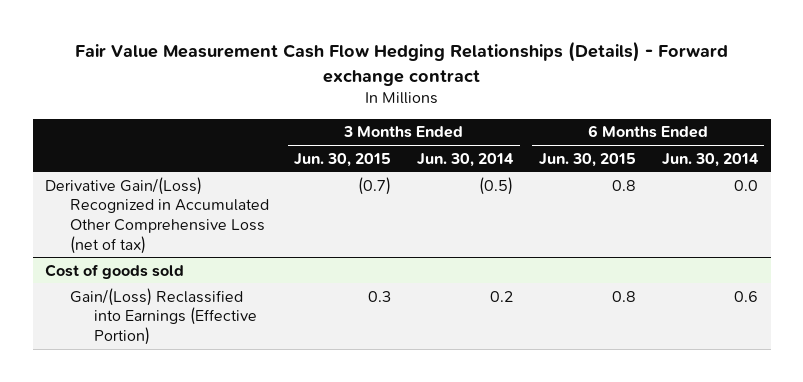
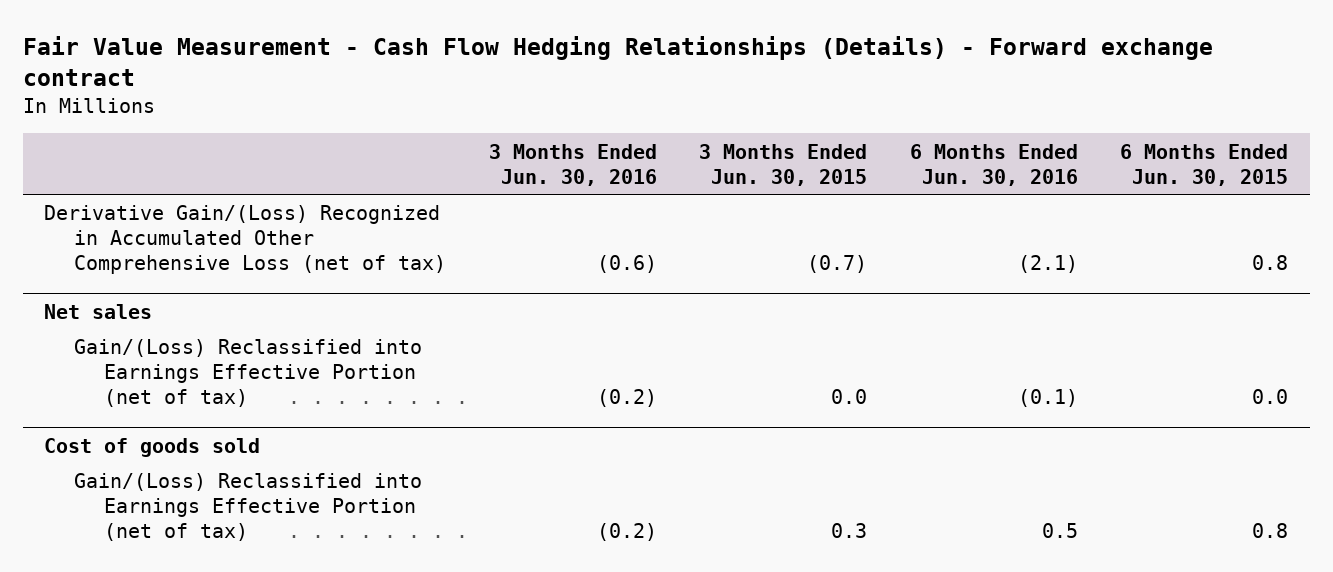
[74,41,728,86] Fair Value Measurement Cash Flow Hedging Relationships (Details) - Forward exchange contract -> [23,35,1214,86] Fair Value Measurement - Cash Flow Hedging Relationships (Details) - Forward exchange contract
[417,152,515,167] Jun. 30, 2014 -> none
[661,152,759,167] Jun. 30, 2014 -> none
none -> [488,143,657,186] 3 Months Ended Jun. 30, 2016
none -> [909,143,1078,186] 6 Months Ended Jun. 30, 2016
none -> [44,303,153,319] Net sales
none -> [74,339,423,408] Gain/(Loss) Reclassified into Earnings Effective Portion (net of tax)
[69,287,257,345] Gain/(Loss) Reclassified into Earnings (Effective Portion) -> [74,473,423,542] Gain/(Loss) Reclassified into Earnings Effective Portion (net of tax)

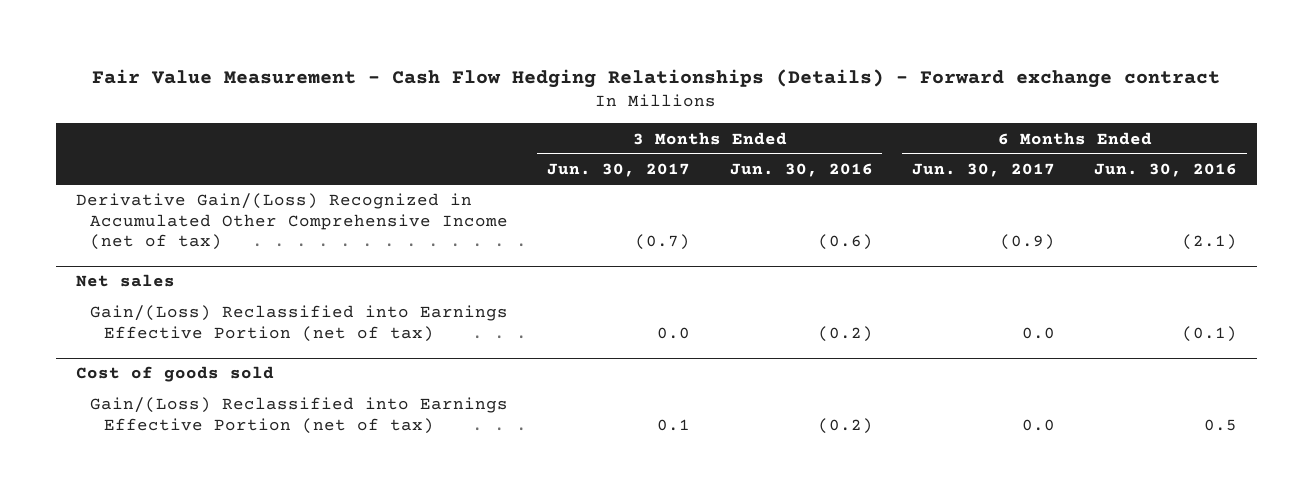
[699,143,868,186] 3 Months Ended Jun. 30, 2015 -> none
[1120,143,1289,186] 6 Months Ended Jun. 30, 2015 -> none
none -> [547,163,691,178] Jun. 30, 2017
none -> [911,163,1055,178] Jun. 30, 2017
[44,205,447,275] Derivative Gain/(Loss) Recognized in Accumulated Other Comprehensive Loss (net of tax) -> [75,193,508,250] Derivative Gain/(Loss) Recognized in Accumulated Other Comprehensive Income (net of tax)

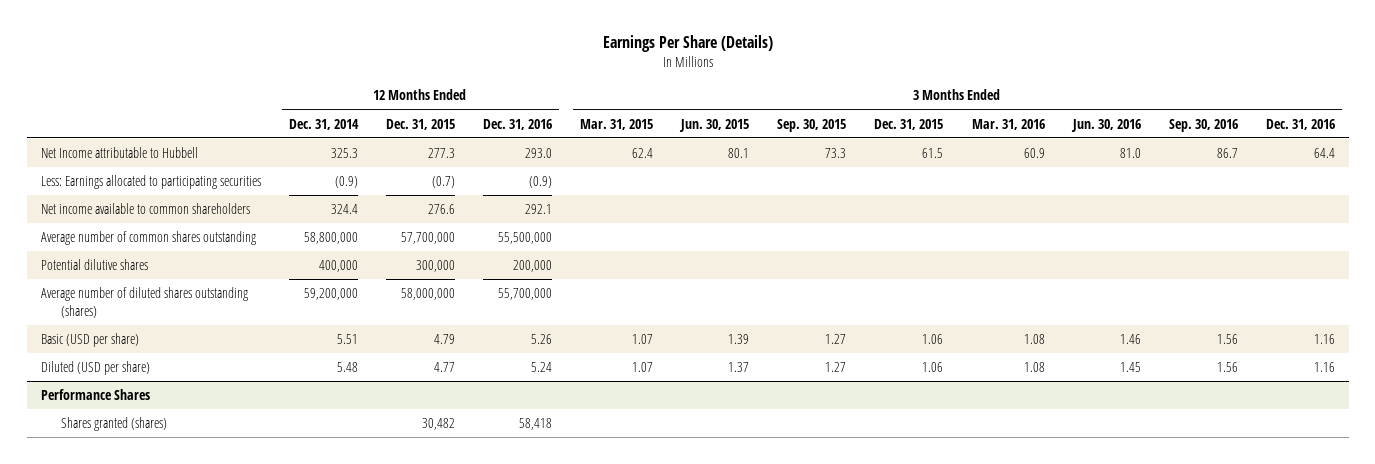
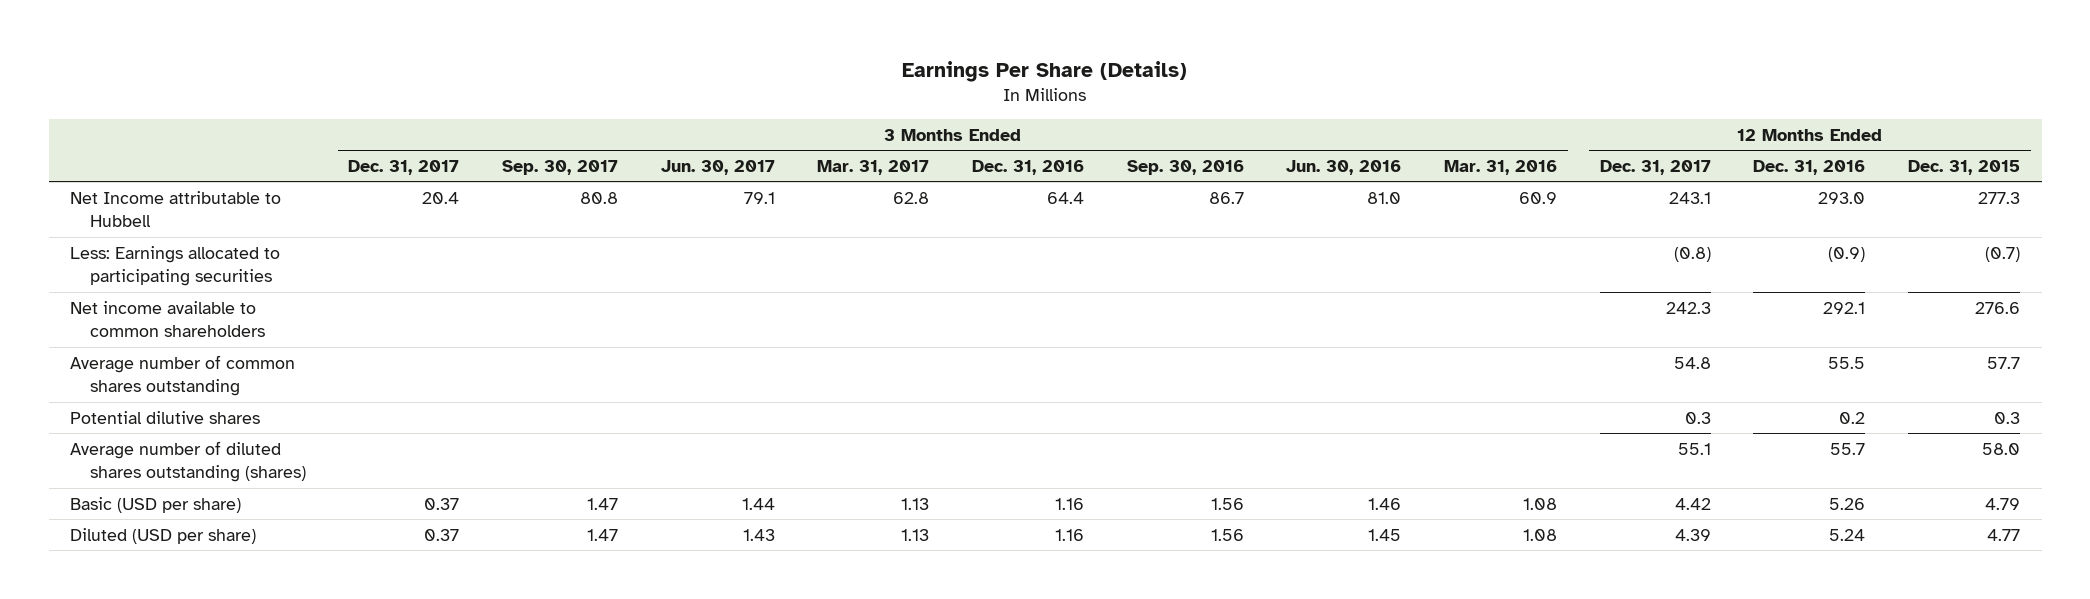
[288,118,359,130] Dec. 31, 2014 -> none
[580,118,654,130] Mar. 31, 2015 -> none
[679,118,750,132] Jun. 30, 2015 -> none
[777,118,847,132] Sep. 30, 2015 -> none
[874,118,944,130] Dec. 31, 2015 -> none
none -> [348,159,460,175] Dec. 31, 2017
none -> [502,159,619,175] Sep. 30, 2017
none -> [660,159,775,175] Jun. 30, 2017
none -> [817,159,930,175] Mar. 31, 2017
none -> [1599,159,1711,175] Dec. 31, 2017
[400,232,455,245] 57,700,000 -> [1987,356,2021,369] 57.7
[497,232,552,245] 55,500,000 -> [1828,356,1866,369] 55.5
[415,260,455,273] 300,000 -> [1994,411,2021,424] 0.3
[512,260,552,273] 200,000 -> [1839,411,1866,424] 0.2
[400,288,455,301] 58,000,000 -> [1982,442,2021,455] 58.0
[497,288,552,301] 55,700,000 -> [1830,442,1866,455] 55.7
[40,389,150,401] Performance Shares -> none
[60,417,167,432] Shares granted (shares) -> none

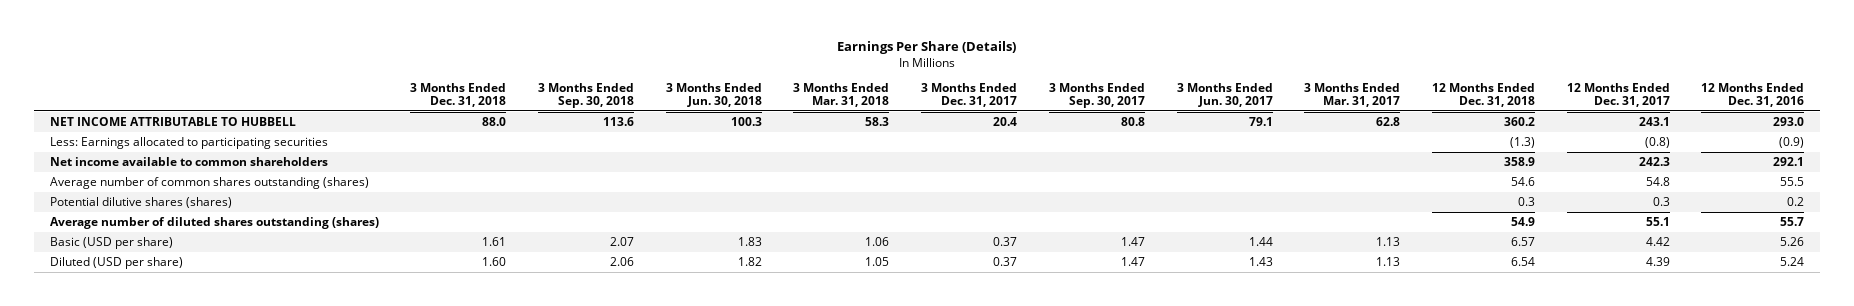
[972,159,1085,175] Dec. 31, 2016 -> none
[1126,159,1244,175] Sep. 30, 2016 -> none
[1286,159,1402,175] Jun. 30, 2016 -> none
[1444,159,1558,175] Mar. 31, 2016 -> none
[1908,159,2021,175] Dec. 31, 2015 -> none
none -> [410,82,507,108] 3 Months Ended Dec. 31, 2018
none -> [537,82,634,109] 3 Months Ended Sep. 30, 2018
none -> [665,82,762,108] 3 Months Ended Jun. 30, 2018
none -> [793,82,890,108] 3 Months Ended Mar. 31, 2018
none -> [1432,82,1536,108] 12 Months Ended Dec. 31, 2018
[70,190,282,228] Net Income attributable to Hubbell -> [49,116,296,126] NET INCOME ATTRIBUTABLE TO HUBBELL
[70,354,296,397] Average number of common shares outstanding -> [49,176,369,189] Average number of common shares outstanding (shares)
[70,410,261,424] Potential dilutive shares -> [49,196,232,208] Potential dilutive shares (shares)

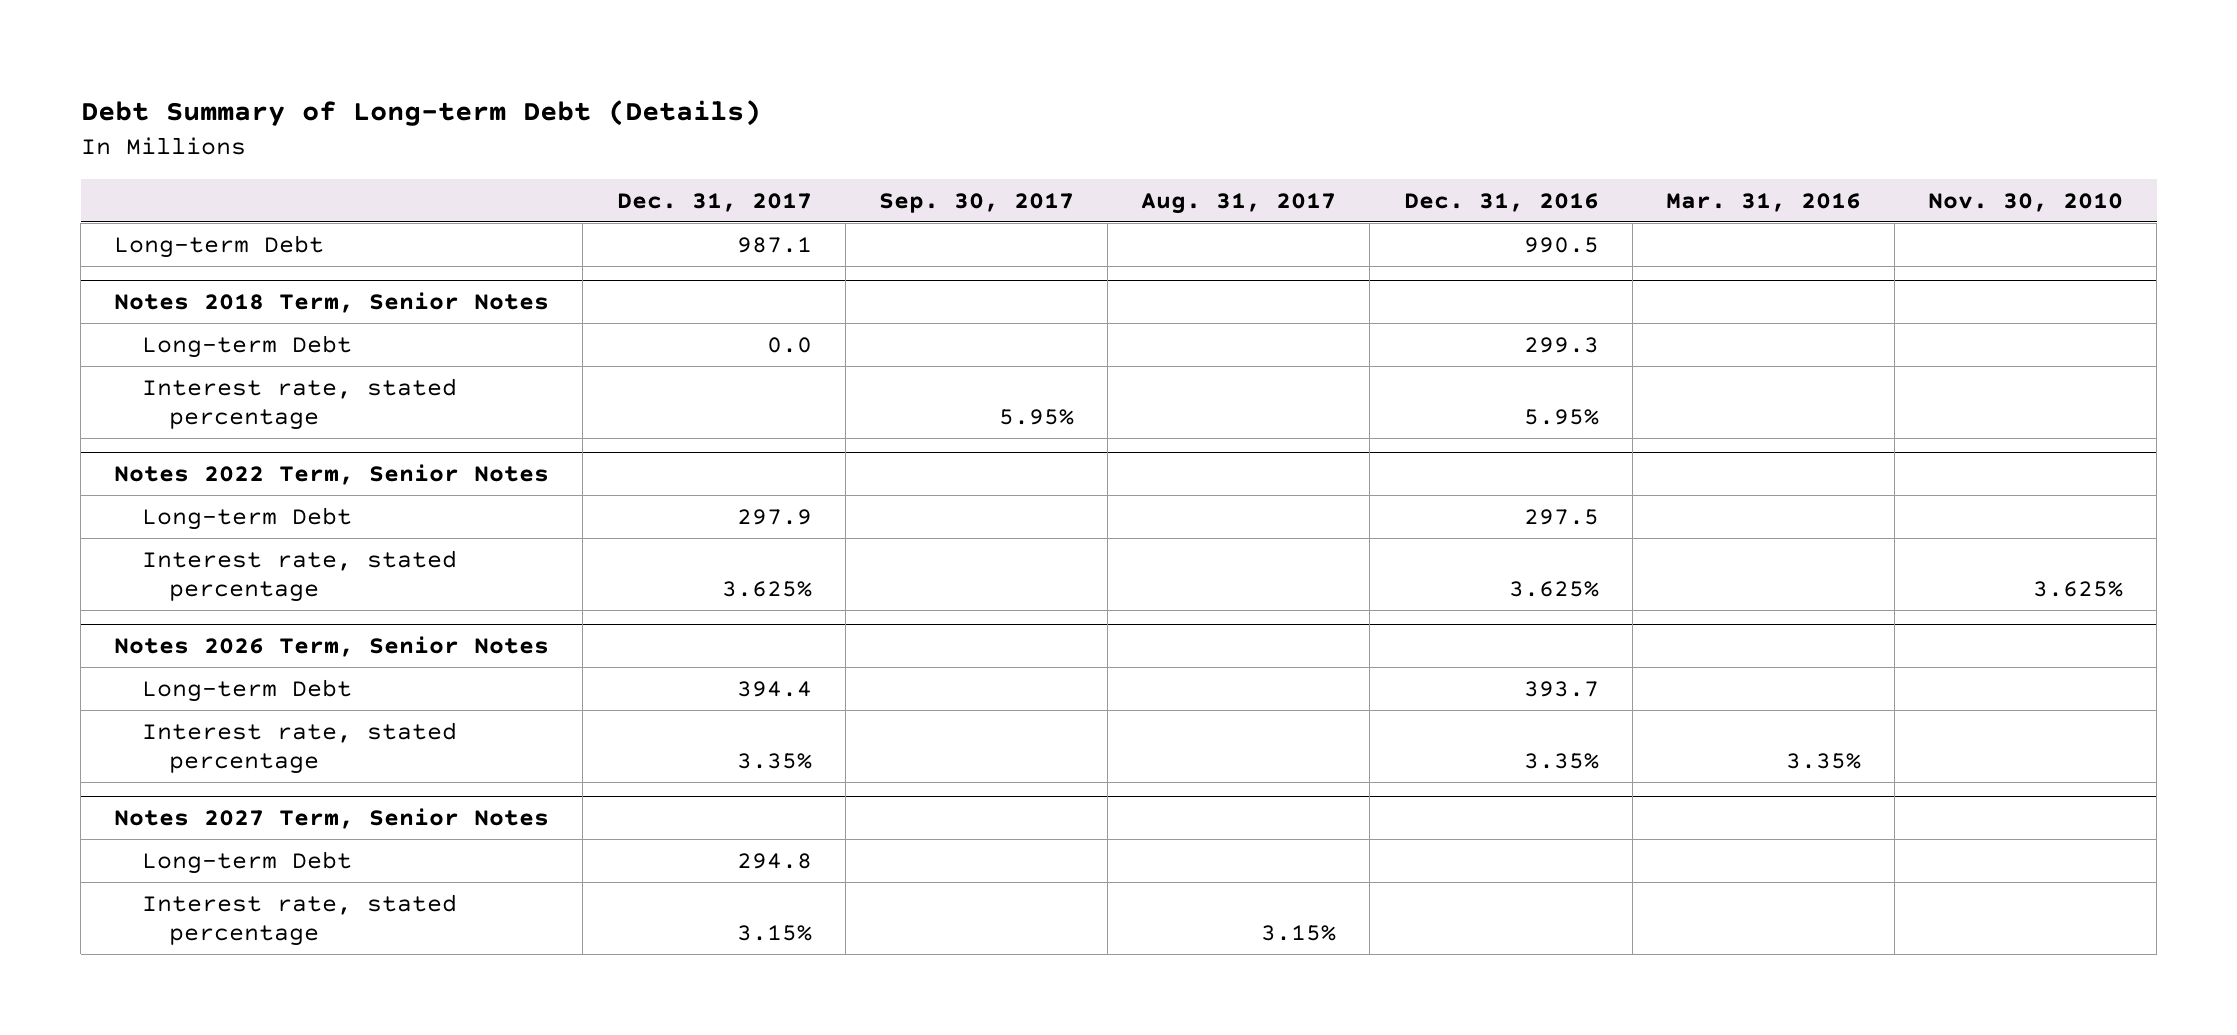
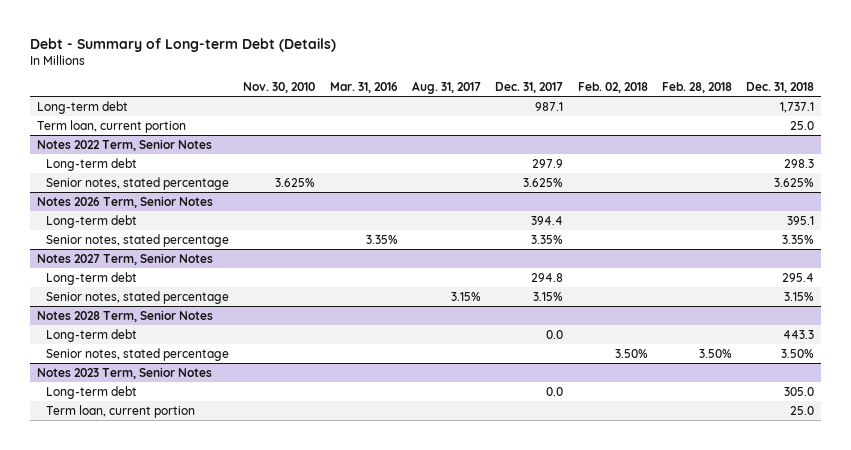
[80,99,761,126] Debt Summary of Long-term Debt (Details) -> [30,37,337,52] Debt - Summary of Long-term Debt (Details)
[878,192,1074,213] Sep. 30, 2017 -> none
[1403,192,1599,212] Dec. 31, 2016 -> none
none -> [577,82,648,94] Feb. 02, 2018
none -> [661,82,732,94] Feb. 28, 2018
none -> [746,82,815,94] Dec. 31, 2018
[114,292,550,314] Notes 2018 Term, Senior Notes -> none
[141,334,352,358] Long-term Debt -> none
[141,377,457,430] Interest rate, stated percentage -> none
[114,234,325,258] Long-term Debt -> [37,100,129,114] Long-term debt
none -> [37,119,187,133] Term loan, current portion
[141,506,352,530] Long-term Debt -> [45,157,137,171] Long-term debt
[141,549,457,602] Interest rate, stated percentage -> [45,176,229,190] Senior notes, stated percentage
[141,678,352,702] Long-term Debt -> [45,214,137,228] Long-term debt
[141,721,457,774] Interest rate, stated percentage -> [45,233,229,247] Senior notes, stated percentage
[141,850,352,874] Long-term Debt -> [45,271,137,285] Long-term debt
[141,893,457,946] Interest rate, stated percentage -> [45,290,229,304] Senior notes, stated percentage
none -> [37,309,214,322] Notes 2028 Term, Senior Notes
none -> [45,328,137,342] Long-term debt
none -> [45,347,229,361] Senior notes, stated percentage
none -> [37,366,213,379] Notes 2023 Term, Senior Notes
none -> [45,385,137,399] Long-term debt
none -> [45,404,195,418] Term loan, current portion

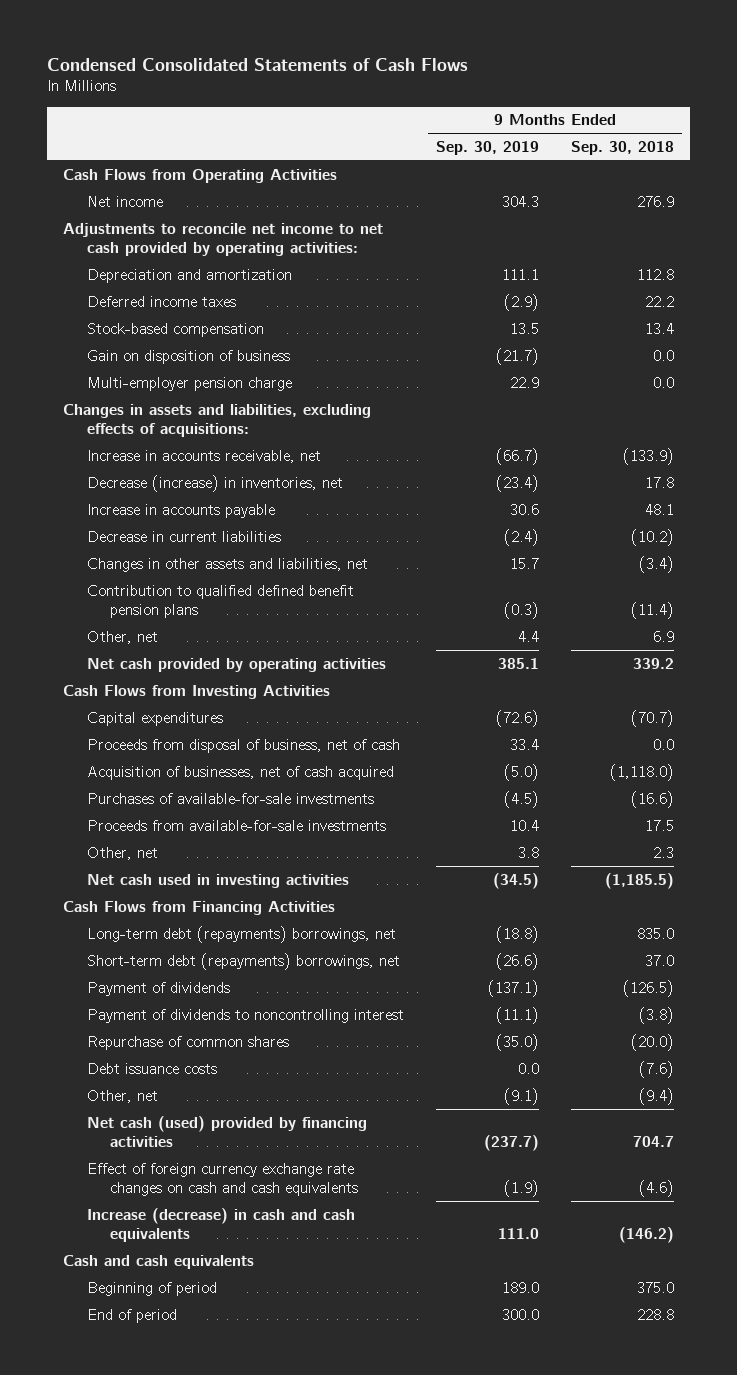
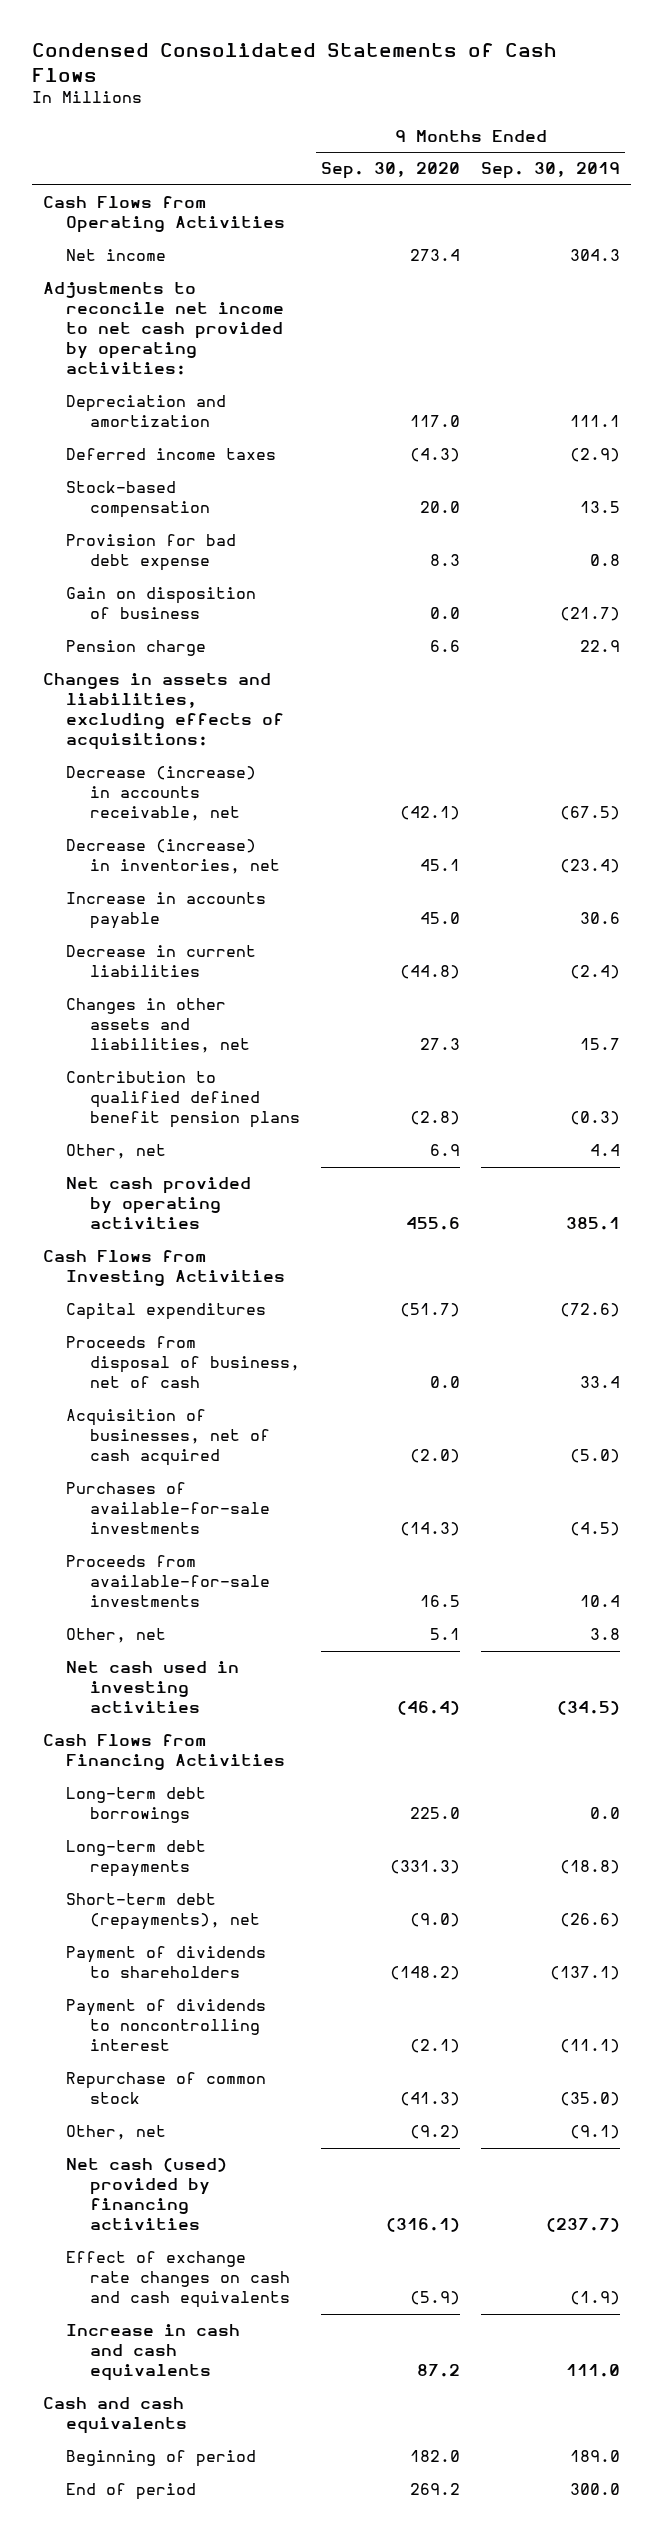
[571,140,675,155] Sep. 30, 2018 -> none
none -> [321,162,461,180] Sep. 30, 2020
none -> [66,534,237,572] Provision for bad debt expense
[86,376,292,391] Multi-employer pension charge -> [66,640,207,657] Pension charge
[86,449,321,463] Increase in accounts receivable, net -> [66,766,257,822] Decrease (increase) in accounts receivable, net
[495,447,539,465] (66.7) -> [560,806,621,821] (67.5)
none -> [66,1787,207,1824] Long-term debt borrowings
[86,925,396,943] Long-term debt (repayments) borrowings, net -> [66,1840,207,1878] Long-term debt repayments
[86,952,400,970] Short-term debt (repayments) borrowings, net -> [66,1893,261,1931] Short-term debt (repayments), net
[86,981,230,996] Payment of dividends -> [66,1946,267,1979] Payment of dividends to shareholders
[86,1062,217,1074] Debt issuance costs -> none
[86,1035,289,1050] Repurchase of common shares -> [66,2072,267,2105] Repurchase of common stock
[86,1162,359,1197] Effect of foreign currency exchange rate changes on cash and cash equivalents -> [66,2251,291,2309] Effect of exchange rate changes on cash and cash equivalents
[86,1207,355,1243] Increase (decrease) in cash and cash equivalents -> [66,2324,241,2382] Increase in cash and cash equivalents

